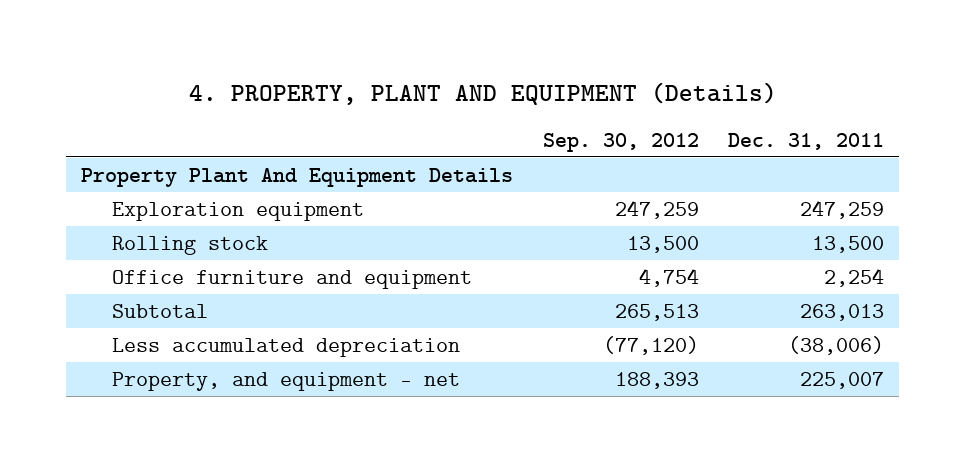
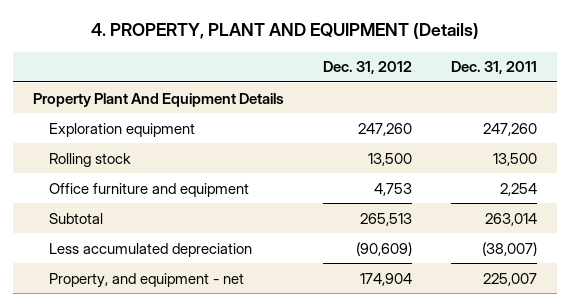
[542,132,699,152] Sep. 30, 2012 -> none
none -> [322,61,412,75] Dec. 31, 2012
[800,199,885,219] 247,259 -> [482,122,537,136] 247,260
[800,303,885,321] 263,013 -> [484,212,537,226] 263,014
[788,335,885,355] (38,006) -> [481,241,537,256] (38,007)

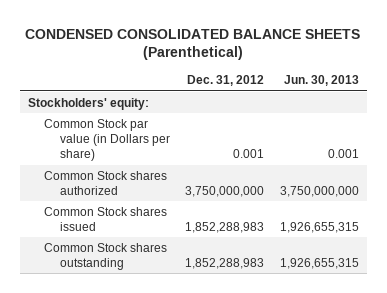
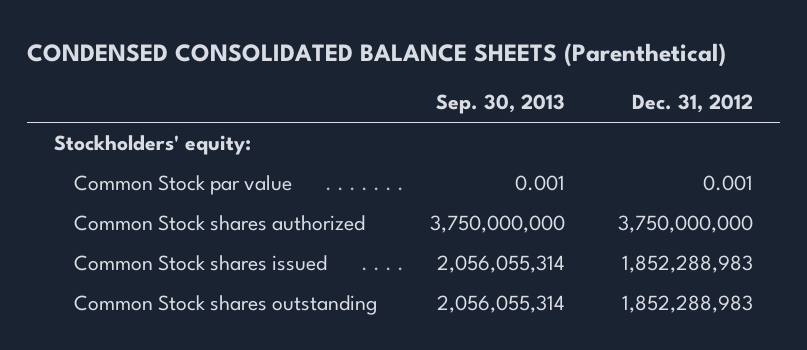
[283,75,359,87] Jun. 30, 2013 -> none
none -> [436,94,566,115] Sep. 30, 2013
[43,118,170,162] Common Stock par value (in Dollars per share) -> [74,175,293,196] Common Stock par value

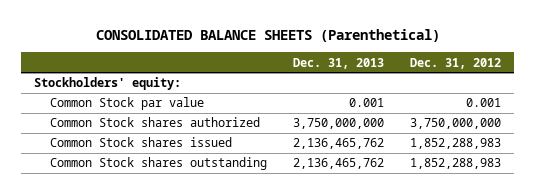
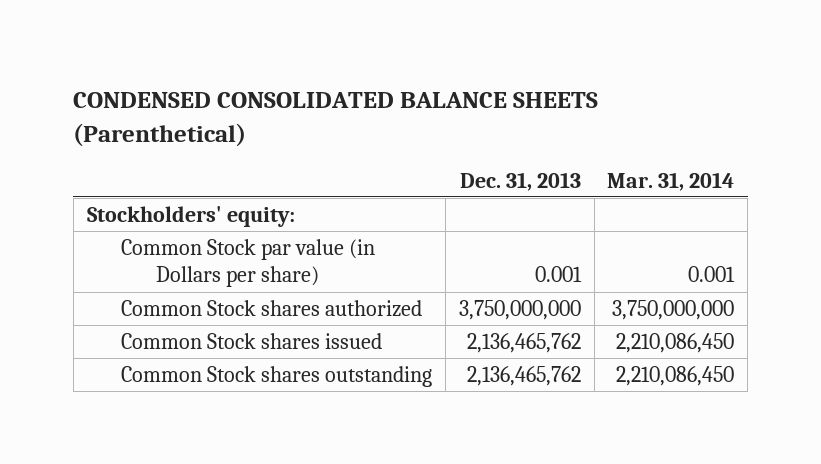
[95,28,440,42] CONSOLIDATED BALANCE SHEETS (Parenthetical) -> [73,91,599,147] CONDENSED CONSOLIDATED BALANCE SHEETS (Parenthetical)
[409,57,501,69] Dec. 31, 2012 -> none
none -> [607,171,735,191] Mar. 31, 2014
[49,97,204,111] Common Stock par value -> [121,239,376,288] Common Stock par value (in Dollars per share)

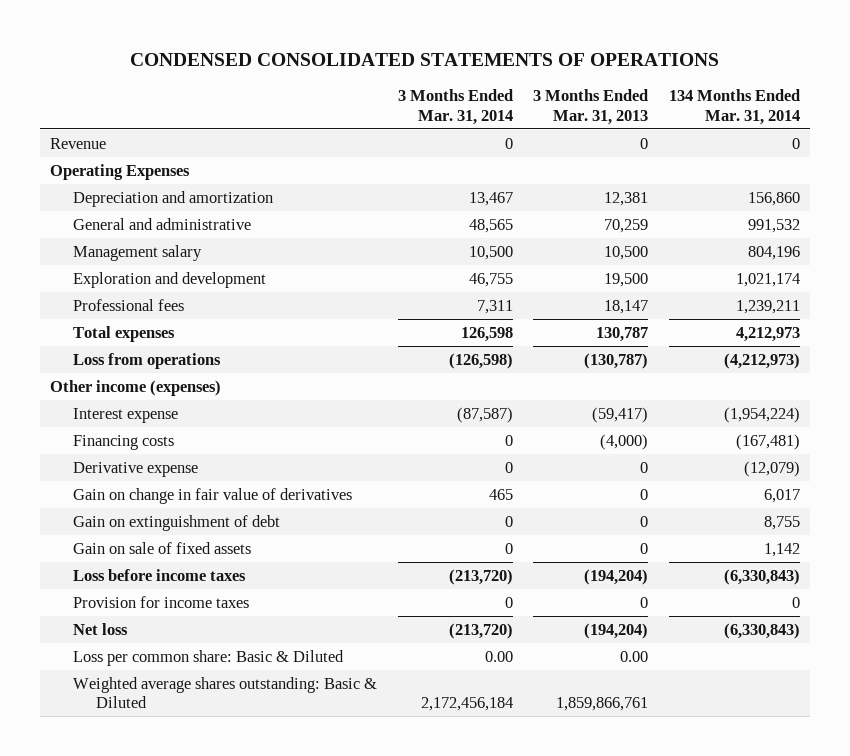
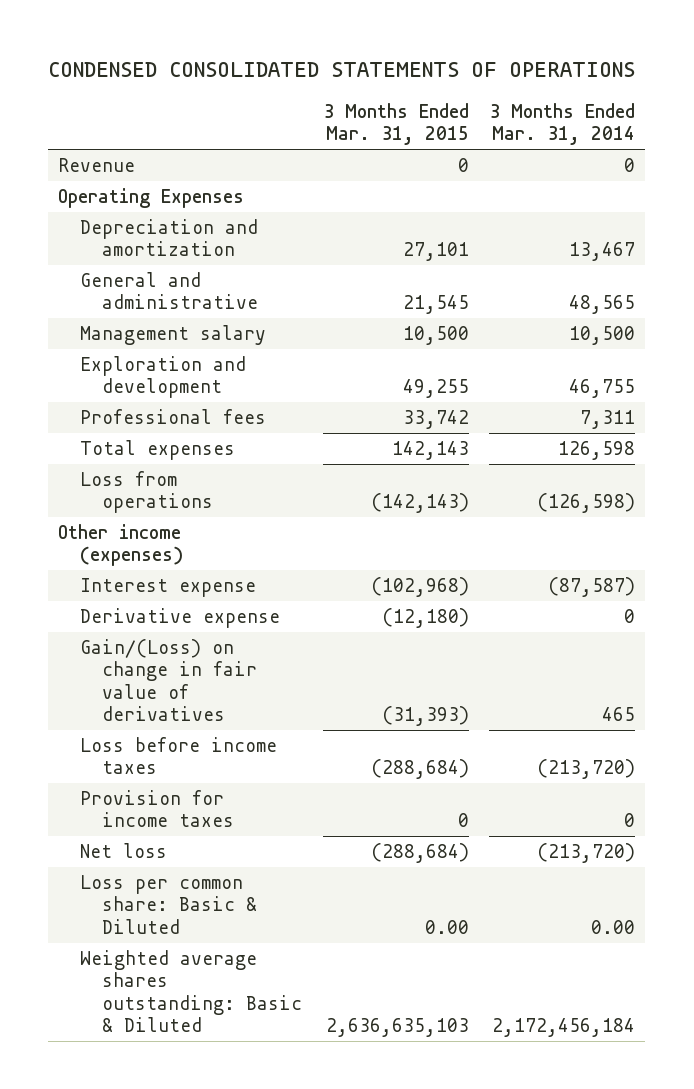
[533,89,649,126] 3 Months Ended Mar. 31, 2013 -> none
[669,89,801,126] 134 Months Ended Mar. 31, 2014 -> none
none -> [322,102,469,146] 3 Months Ended Mar. 31, 2015
[72,434,174,450] Financing costs -> none
[72,514,280,531] Gain on extinguishment of debt -> none
[72,541,251,554] Gain on sale of fixed assets -> none
[72,487,352,504] Gain on change in fair value of derivatives -> [80,638,258,721] Gain/(Loss) on change in fair value of derivatives

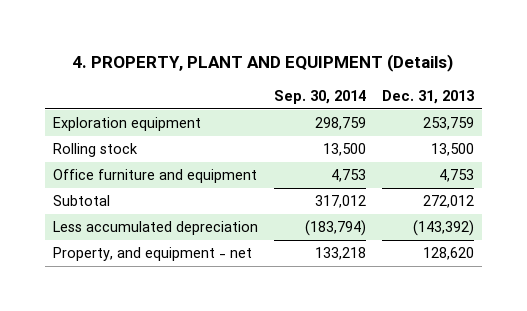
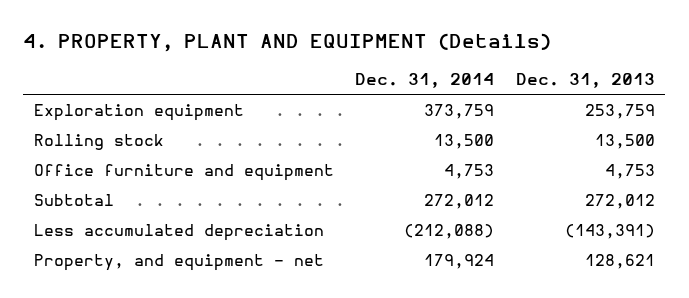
[273,90,366,105] Sep. 30, 2014 -> none
none -> [355,73,495,89] Dec. 31, 2014
[412,220,474,237] (143,392) -> [564,224,655,240] (143,391)
[422,247,474,261] 128,620 -> [584,254,655,270] 128,621

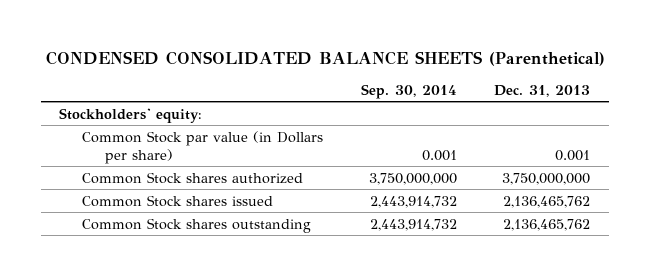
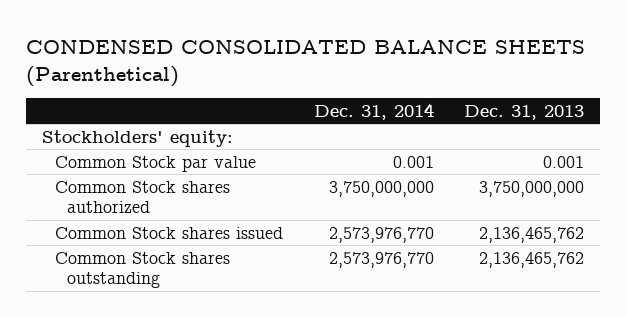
[360,83,457,99] Sep. 30, 2014 -> none
none -> [313,102,434,120] Dec. 31, 2014
[82,130,324,164] Common Stock par value (in Dollars per share) -> [54,155,256,172] Common Stock par value

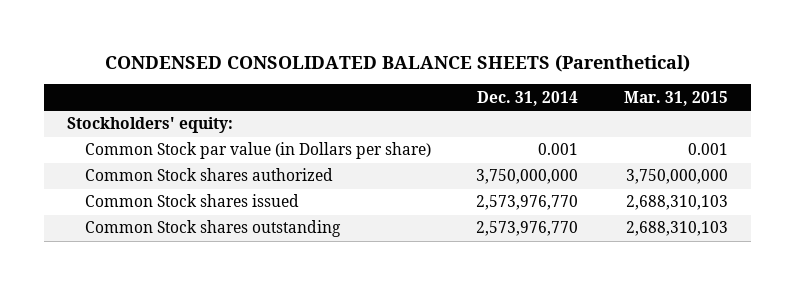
[464,104,585,120] Dec. 31, 2013 -> none
none -> [624,90,729,106] Mar. 31, 2015
[54,155,256,172] Common Stock par value -> [84,142,431,160] Common Stock par value (in Dollars per share)

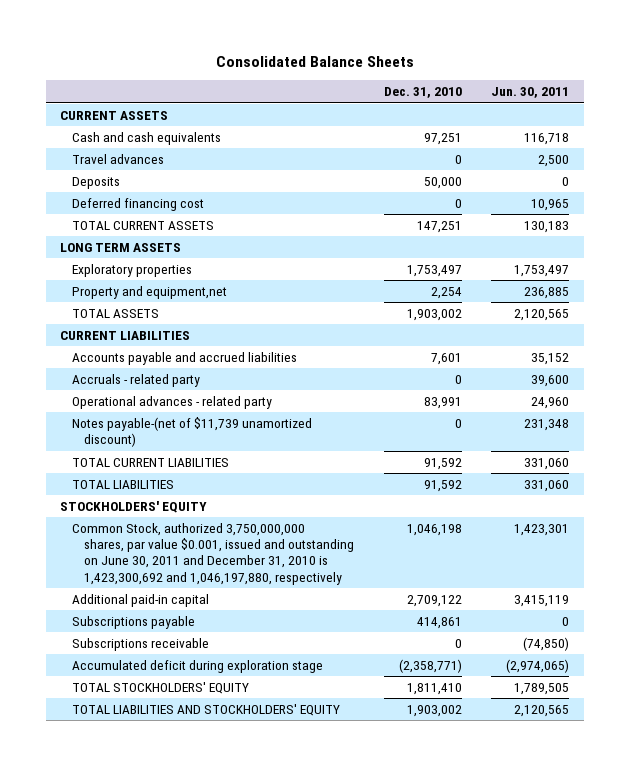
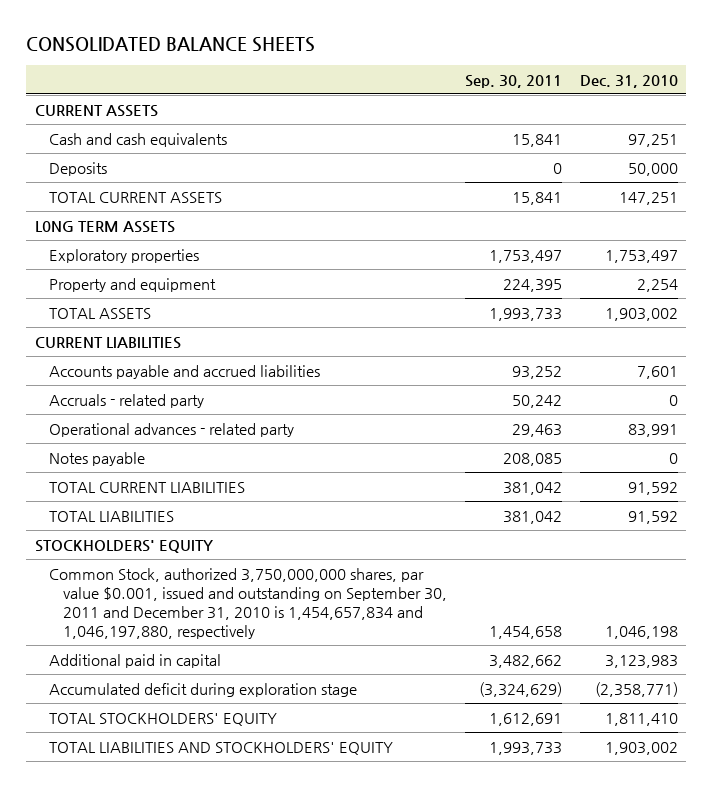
[215,55,414,67] Consolidated Balance Sheets -> [26,36,316,52] CONSOLIDATED BALANCE SHEETS
[491,87,570,99] Jun. 30, 2011 -> none
none -> [465,74,563,88] Sep. 30, 2011
[72,154,165,165] Travel advances -> none
[72,198,205,212] Deferred financing cost -> none
[60,243,182,253] LONG TERM ASSETS -> [35,220,176,233] L0NG TERM ASSETS
[72,286,228,300] Property and equipment,net -> [49,277,217,292] Property and equipment
[72,417,313,448] Notes payable-(net of $11,739 unamortized discount) -> [49,451,146,466] Notes payable
[72,616,196,630] Subscriptions payable -> none
[72,638,210,652] Subscriptions receivable -> none
[72,523,355,585] Common Stock, authorized 3,750,000,000 shares, par value $0.001, issued and outstanding on June 30, 2011 and December 31, 2010 is 1,423,300,692 and 1,046,197,880, respectively -> [49,567,448,639] Common Stock, authorized 3,750,000,000 shares, par value $0.001, issued and outstanding on September 30, 2011 and December 31, 2010 is 1,454,657,834 and 1,046,197,880, respectively
[72,594,210,608] Additional paid-in capital -> [49,653,222,668] Additional paid in capital
[406,595,462,608] 2,709,122 -> [604,654,678,668] 3,123,983

